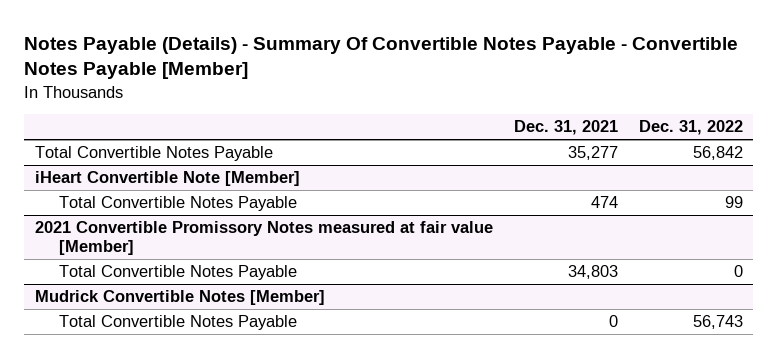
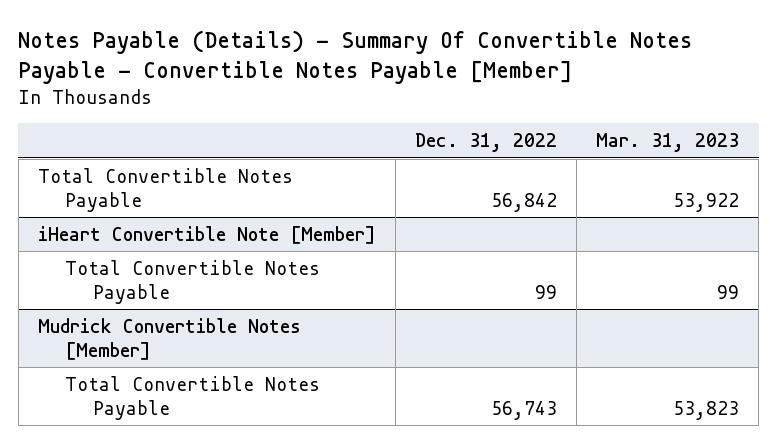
[513,120,618,136] Dec. 31, 2021 -> none
none -> [596,133,740,153] Mar. 31, 2023
[34,221,493,256] 2021 Convertible Promissory Notes measured at fair value [Member] -> none
[59,265,298,281] Total Convertible Notes Payable -> none

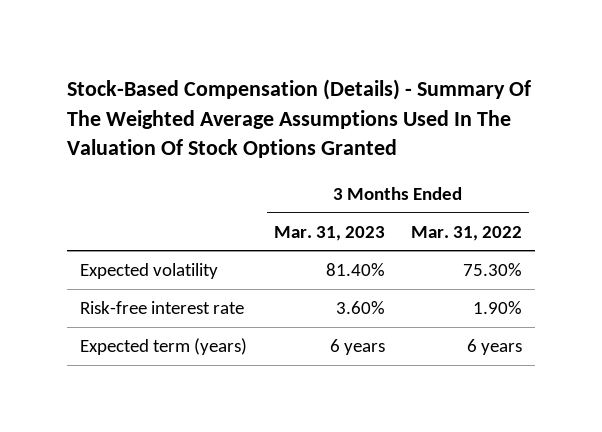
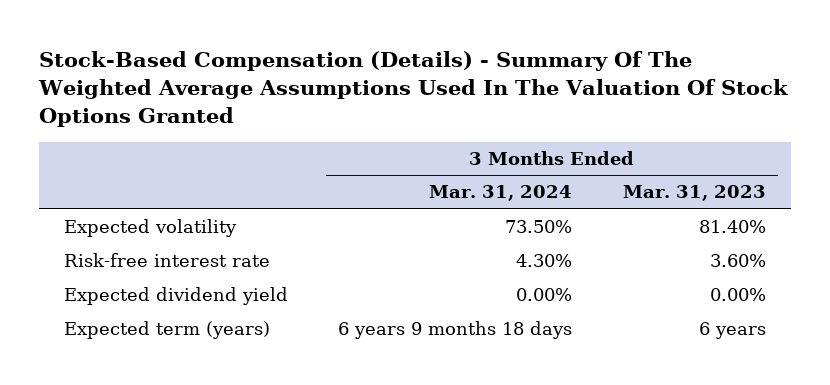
[411,225,523,241] Mar. 31, 2022 -> none
none -> [429,185,573,202] Mar. 31, 2024
none -> [63,287,288,306] Expected dividend yield

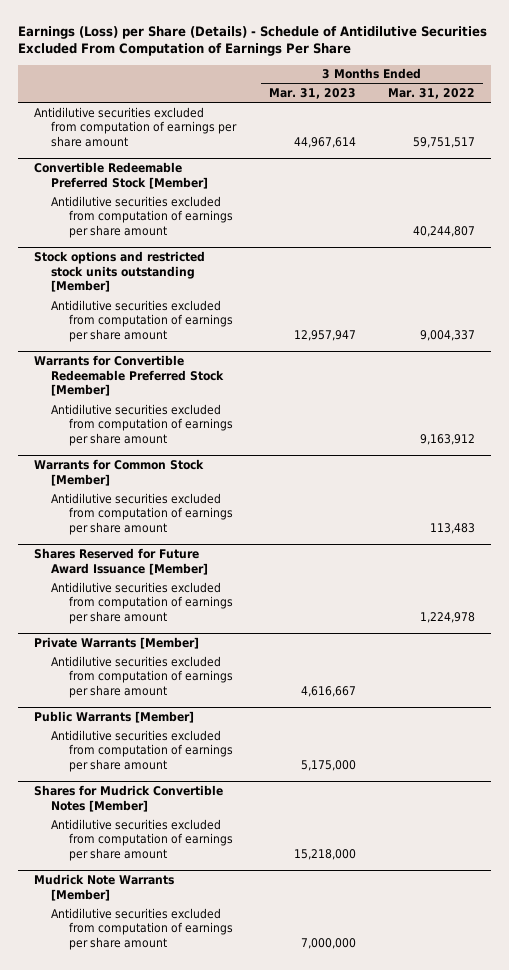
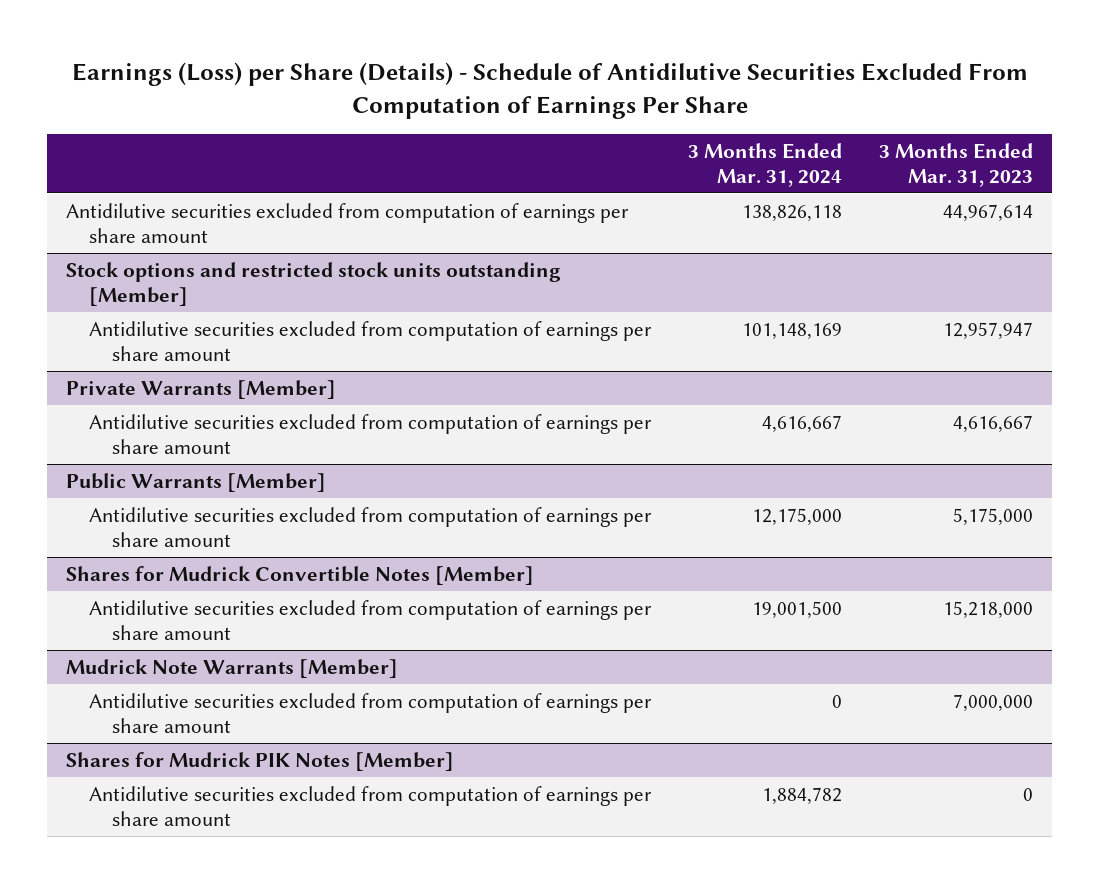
[388,88,476,100] Mar. 31, 2022 -> none
none -> [688,142,843,188] 3 Months Ended Mar. 31, 2024
[34,161,209,189] Convertible Redeemable Preferred Stock [Member] -> none
[51,195,233,238] Antidilutive securities excluded from computation of earnings per share amount -> none
[34,354,225,397] Warrants for Convertible Redeemable Preferred Stock [Member] -> none
[51,403,233,446] Antidilutive securities excluded from computation of earnings per share amount -> none
[34,458,205,486] Warrants for Common Stock [Member] -> none
[51,492,233,535] Antidilutive securities excluded from computation of earnings per share amount -> none
[34,547,209,575] Shares Reserved for Future Award Issuance [Member] -> none
[51,581,233,624] Antidilutive securities excluded from computation of earnings per share amount -> none
none -> [65,751,454,771] Shares for Mudrick PIK Notes [Member]
none -> [88,785,652,826] Antidilutive securities excluded from computation of earnings per share amount

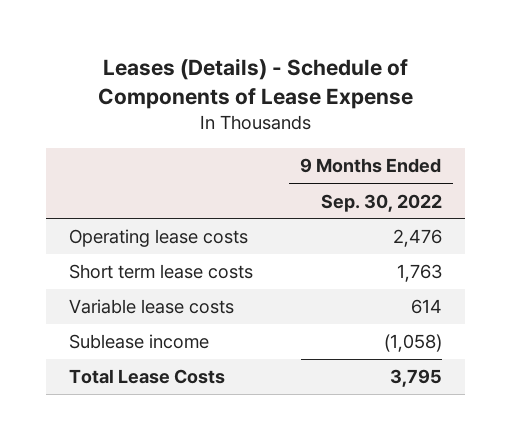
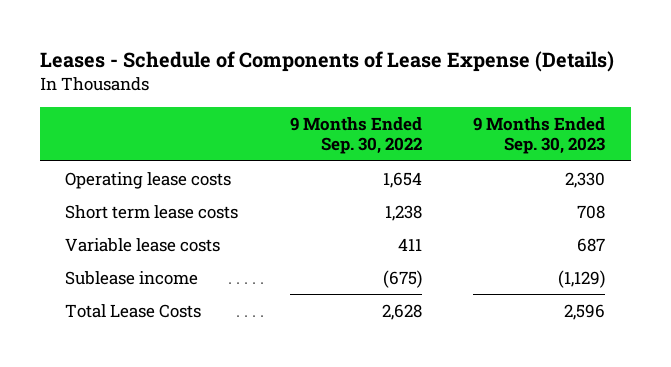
[97,58,413,110] Leases (Details) - Schedule of Components of Lease Expense -> [39,50,614,72] Leases - Schedule of Components of Lease Expense (Details)
none -> [473,116,606,155] 9 Months Ended Sep. 30, 2023
[392,229,442,248] 2,476 -> [382,171,422,188] 1,654
[396,264,442,283] 1,763 -> [384,204,422,221] 1,238
[410,299,442,315] 614 -> [397,237,422,251] 411
[383,334,442,353] (1,058) -> [382,269,422,288] (675)
[389,369,442,388] 3,795 -> [381,303,422,320] 2,628

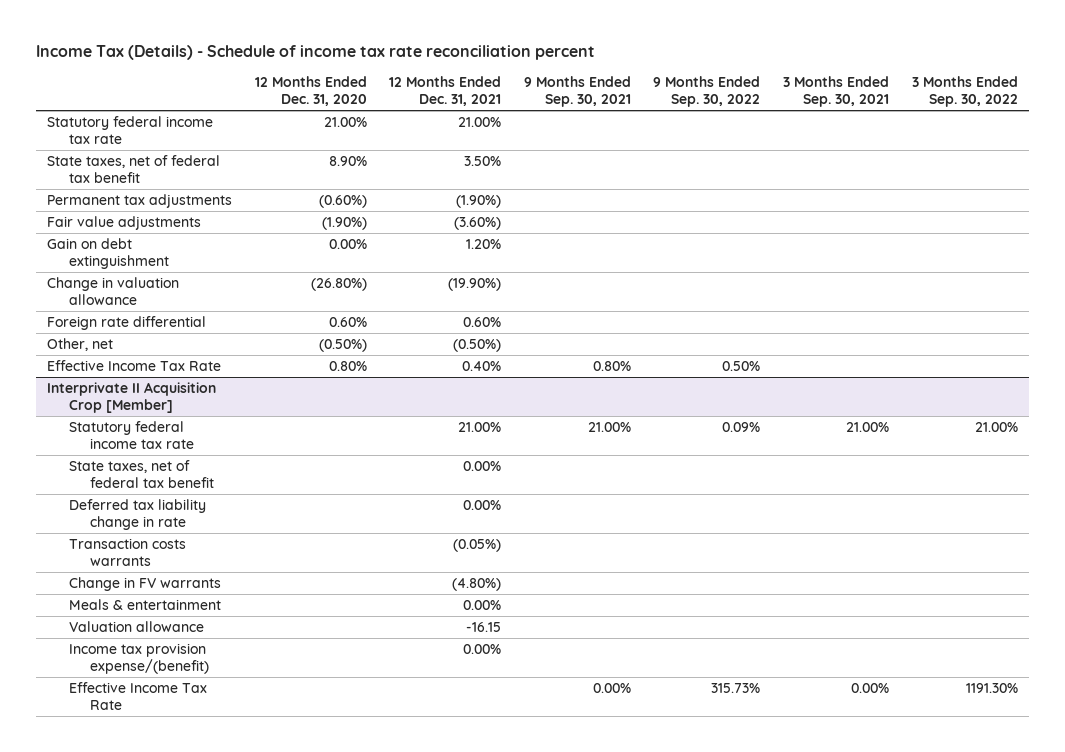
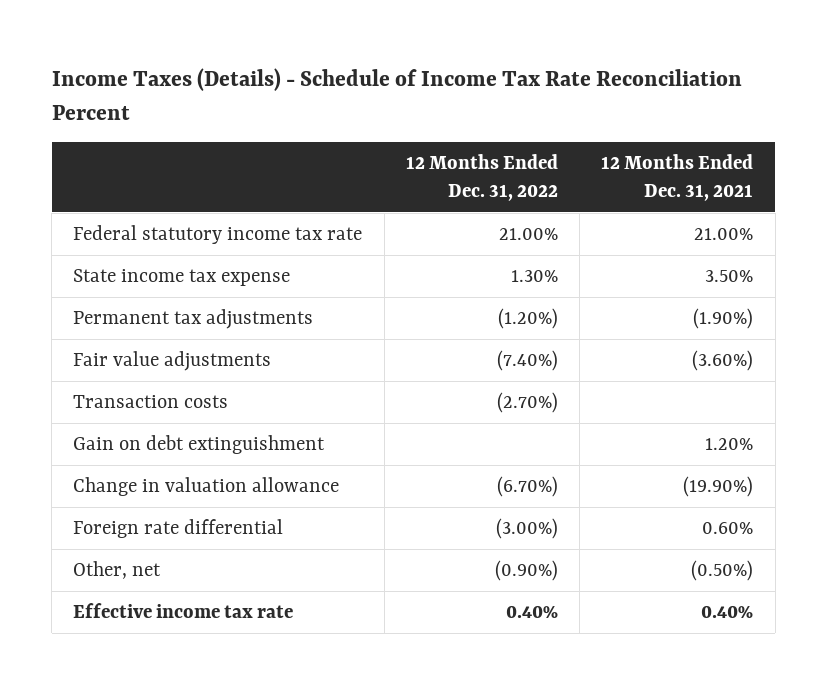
[35,45,595,61] Income Tax (Details) - Schedule of income tax rate reconciliation percent -> [51,67,742,120] Income Taxes (Details) - Schedule of Income Tax Rate Reconciliation Percent
[254,76,367,107] 12 Months Ended Dec. 31, 2020 -> none
[523,76,631,108] 9 Months Ended Sep. 30, 2021 -> none
[653,76,761,108] 9 Months Ended Sep. 30, 2022 -> none
[783,76,890,108] 3 Months Ended Sep. 30, 2021 -> none
[911,76,1018,108] 3 Months Ended Sep. 30, 2022 -> none
none -> [405,153,558,201] 12 Months Ended Dec. 31, 2022
[47,116,214,144] Statutory federal income tax rate -> [73,225,363,245] Federal statutory income tax rate
[47,155,221,183] State taxes, net of federal tax benefit -> [73,269,291,287] State income tax expense
none -> [73,395,229,409] Transaction costs
[47,382,217,413] Interprivate II Acquisition Crop [Member] -> none
[68,421,195,449] Statutory federal income tax rate -> none
[68,460,215,488] State taxes, net of federal tax benefit -> none
[68,499,206,530] Deferred tax liability change in rate -> none
[68,538,186,566] Transaction costs warrants -> none
[68,577,221,592] Change in FV warrants -> none
[68,599,221,611] Meals & entertainment -> none
[68,621,204,633] Valuation allowance -> none
[68,643,210,674] Income tax provision expense/(benefit) -> none
[68,682,207,710] Effective Income Tax Rate -> none
[47,360,222,372] Effective Income Tax Rate -> [73,603,294,619] Effective income tax rate

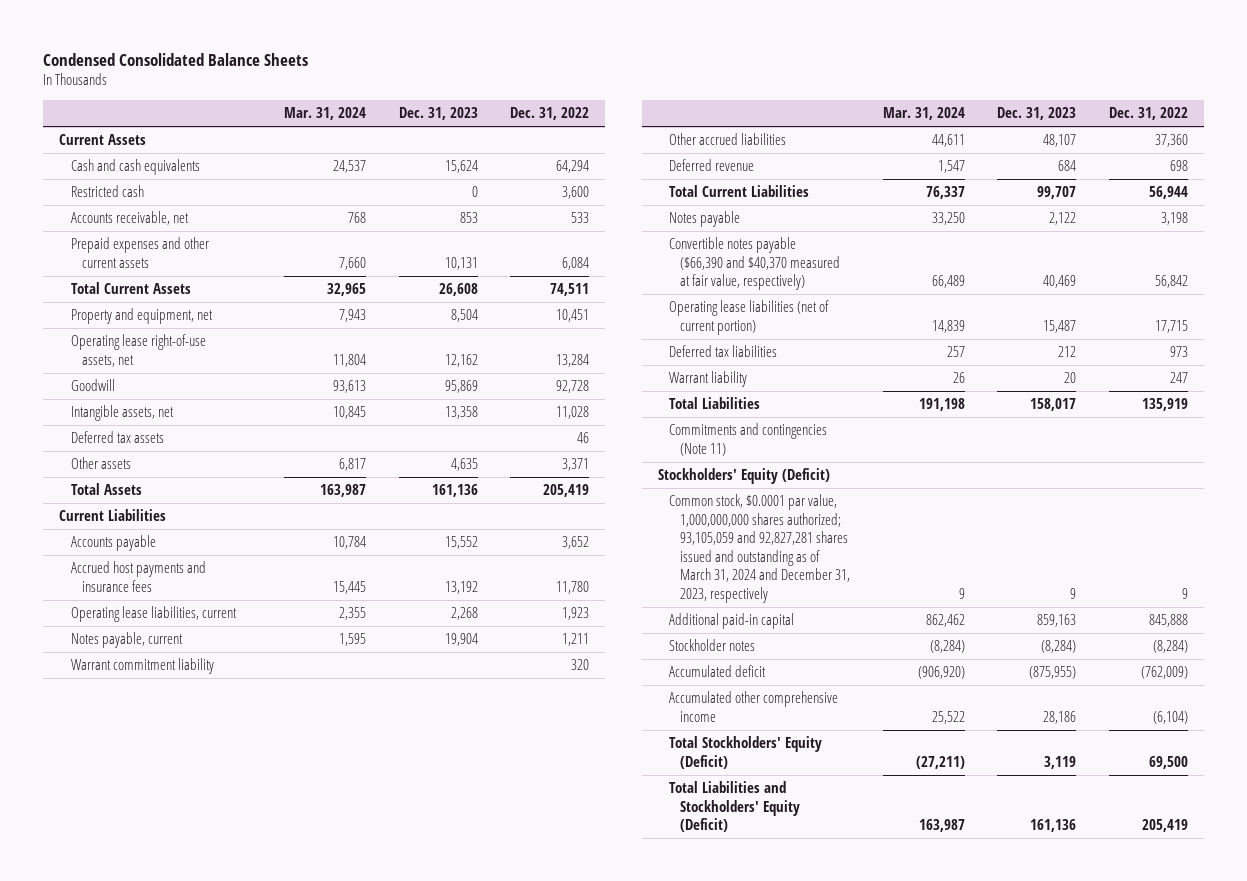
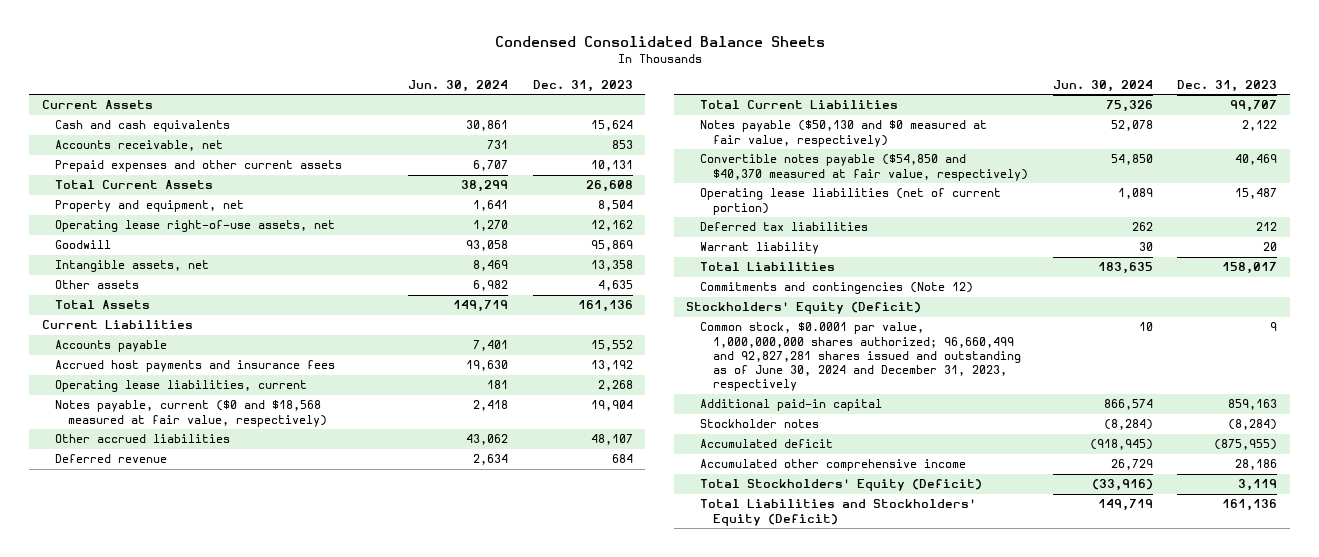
[284,107,367,121] Mar. 31, 2024 -> none
[510,107,590,121] Dec. 31, 2022 -> none
none -> [407,79,508,92] Jun. 30, 2024
[70,185,144,198] Restricted cash -> none
[70,431,164,444] Deferred tax assets -> none
[70,658,214,675] Warrant commitment liability -> none
[70,632,183,649] Notes payable, current -> [54,400,328,427] Notes payable, current ($0 and $18,568 measured at fair value, respectively)
[669,211,741,228] Notes payable -> [699,120,987,147] Notes payable ($50,130 and $0 measured at fair value, respectively)
[669,237,841,291] Convertible notes payable ($66,390 and $40,370 measured at fair value, respectively) -> [699,154,1028,181] Convertible notes payable ($54,850 and $40,370 measured at fair value, respectively)
[669,423,828,456] Commitments and contingencies (Note 11) -> [699,282,973,295] Commitments and contingencies (Note 12)
[669,494,851,603] Common stock, $0.0001 par value, 1,000,000,000 shares authorized; 93,105,059 and 92,827,281 shares issued and outstanding as of March 31, 2024 and December 31, 2023, respectively -> [699,322,1021,392] Common stock, $0.0001 par value, 1,000,000,000 shares authorized; 96,660,499 and 92,827,281 shares issued and outstanding as of June 30, 2024 and December 31, 2023, respectively

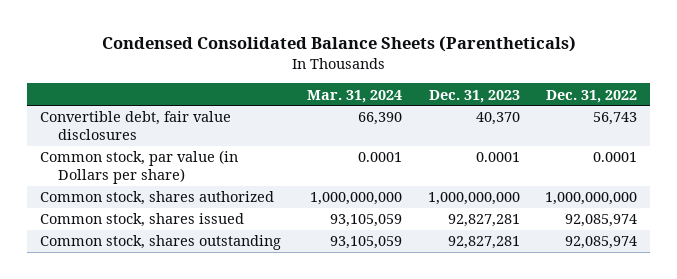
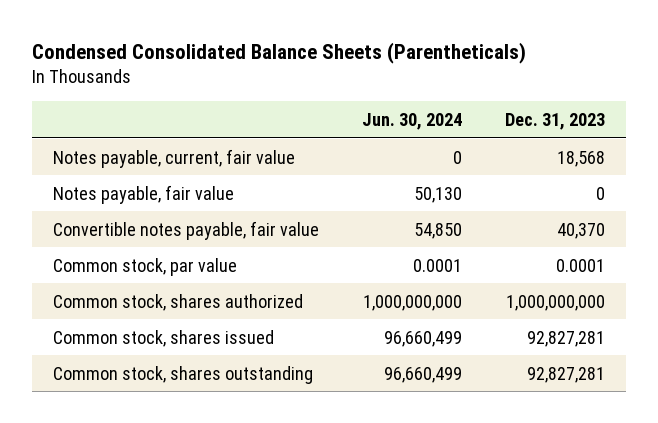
[306,89,402,103] Mar. 31, 2024 -> none
[546,89,638,103] Dec. 31, 2022 -> none
none -> [361,112,462,130] Jun. 30, 2024
none -> [53,148,296,168] Notes payable, current, fair value
none -> [53,184,235,204] Notes payable, fair value
[39,111,231,141] Convertible debt, fair value disclosures -> [53,220,320,240] Convertible notes payable, fair value
[39,150,238,185] Common stock, par value (in Dollars per share) -> [53,257,238,276] Common stock, par value

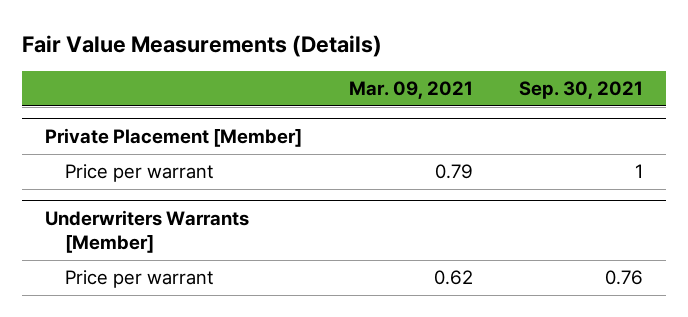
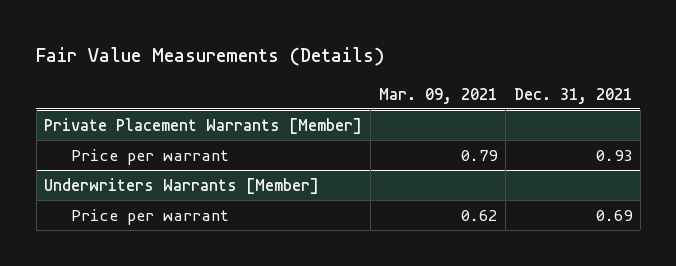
[519,80,644,99] Sep. 30, 2021 -> none
none -> [514,87,633,104] Dec. 31, 2021
[45,128,303,148] Private Placement [Member] -> [44,117,363,134] Private Placement Warrants [Member]

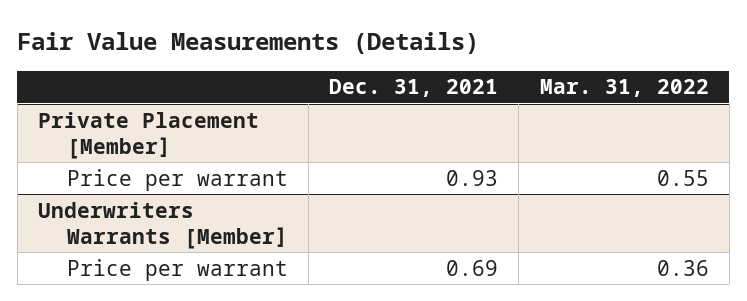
[379,87,498,104] Mar. 09, 2021 -> none
none -> [539,79,709,98] Mar. 31, 2022
[44,117,363,134] Private Placement Warrants [Member] -> [38,111,260,159] Private Placement [Member]

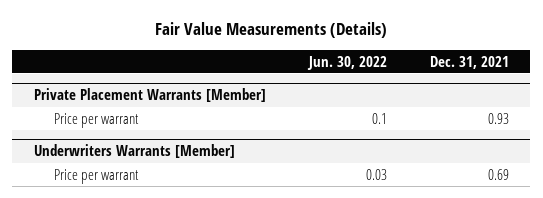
[539,79,709,98] Mar. 31, 2022 -> none
none -> [306,55,387,70] Jun. 30, 2022
[38,111,260,159] Private Placement [Member] -> [33,88,266,103] Private Placement Warrants [Member]

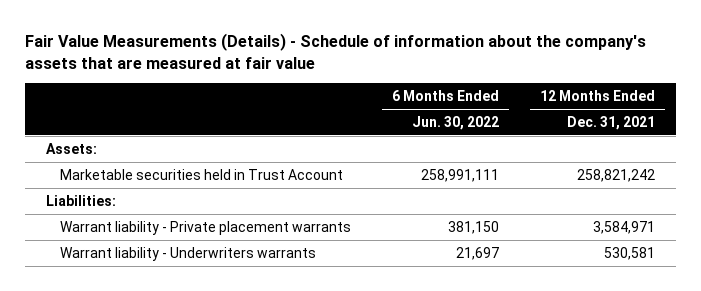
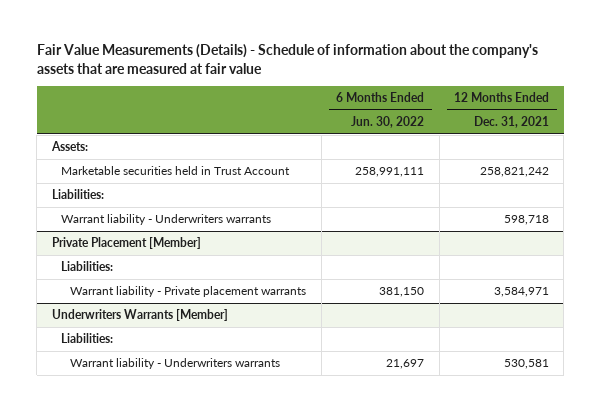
none -> [61,214,272,226] Warrant liability - Underwriters warrants
none -> [51,237,201,250] Private Placement [Member]
none -> [61,261,114,272] Liabilities:
none -> [51,309,228,322] Underwriters Warrants [Member]
none -> [61,333,114,344] Liabilities:

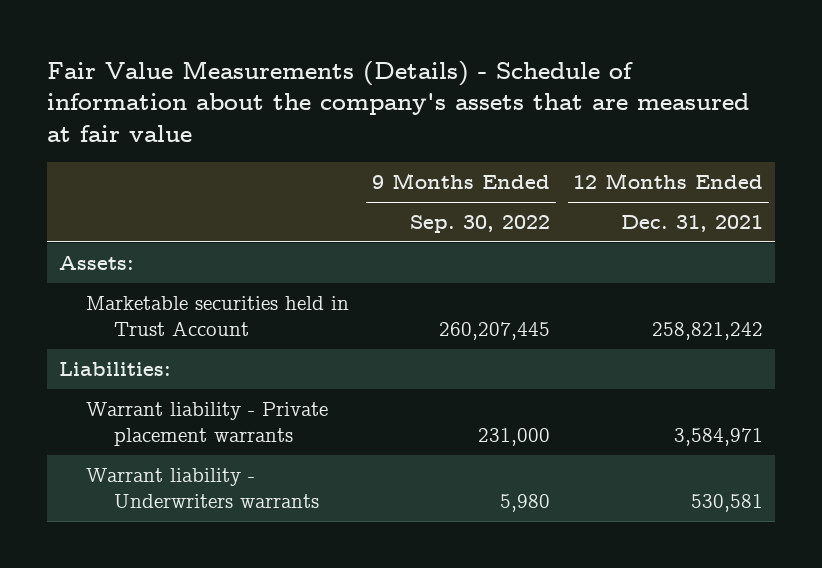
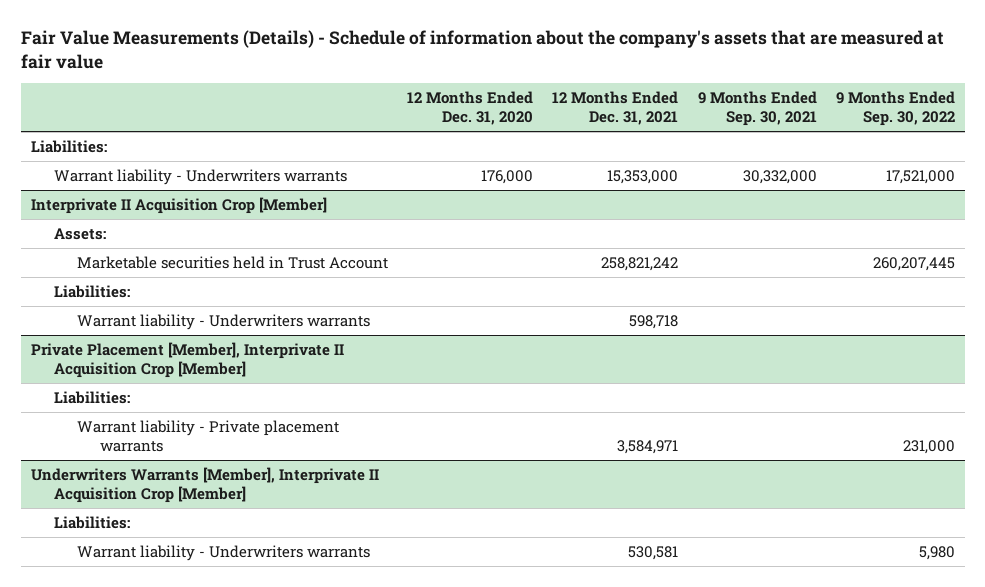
none -> [407,90,534,125] 12 Months Ended Dec. 31, 2020
none -> [697,90,817,126] 9 Months Ended Sep. 30, 2021
none -> [30,140,107,154] Liabilities:
none -> [53,169,347,186] Warrant liability - Underwriters warrants
none -> [30,197,327,215] Interprivate II Acquisition Crop [Member]
none -> [76,314,370,331] Warrant liability - Underwriters warrants
none -> [30,342,344,379] Private Placement [Member], Interprivate II Acquisition Crop [Member]
none -> [53,391,130,405] Liabilities:
none -> [30,467,379,504] Underwriters Warrants [Member], Interprivate II Acquisition Crop [Member]
none -> [53,516,130,530] Liabilities:

